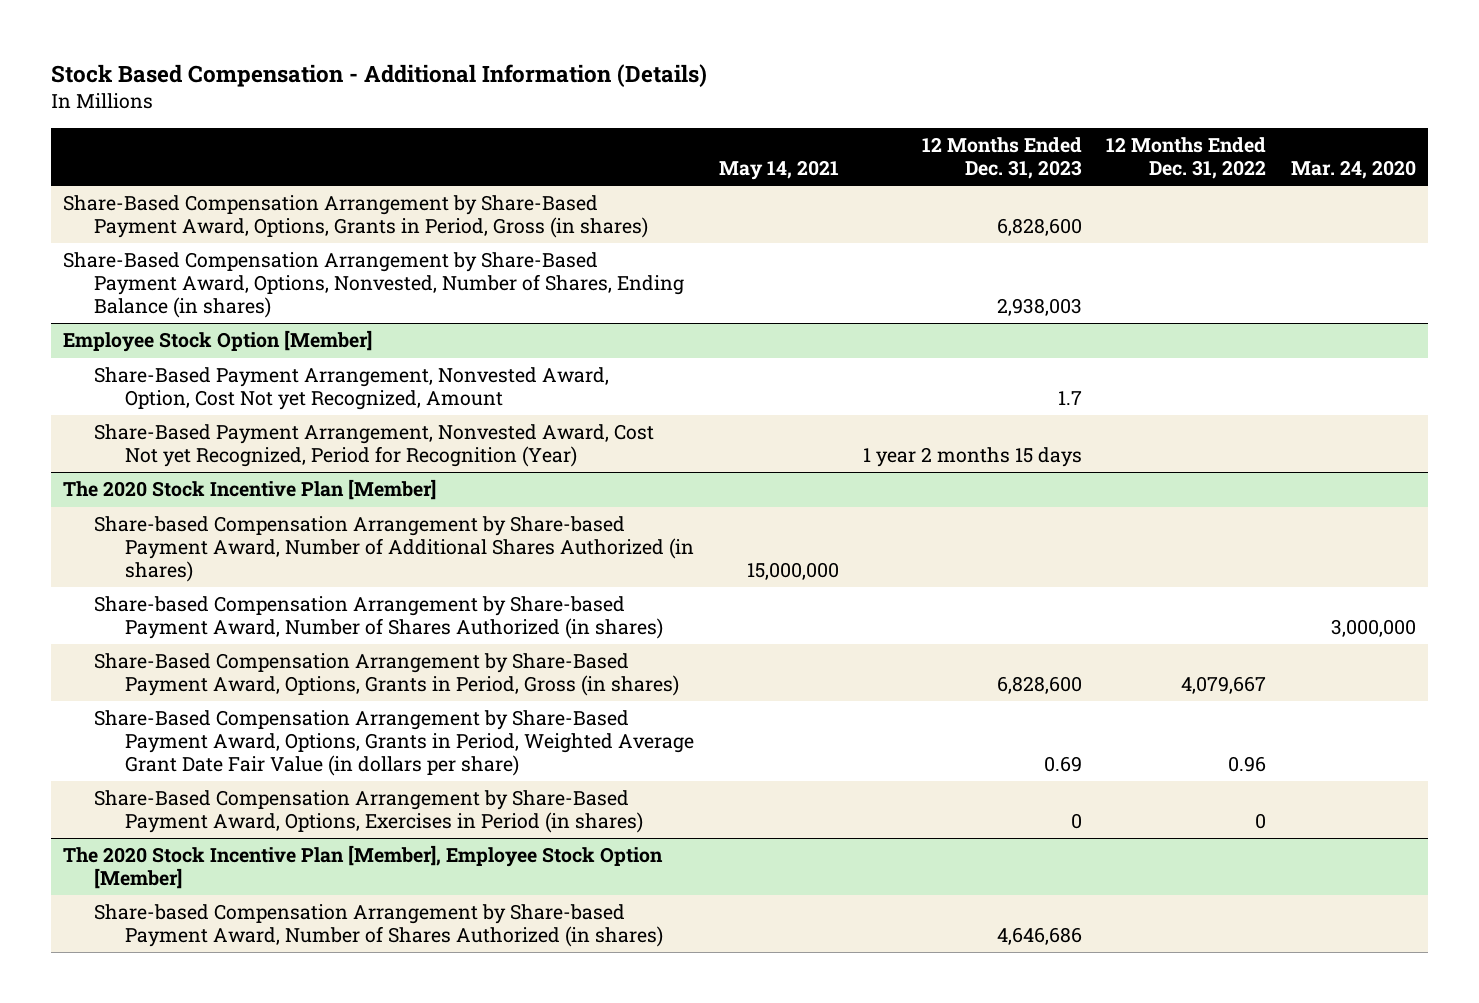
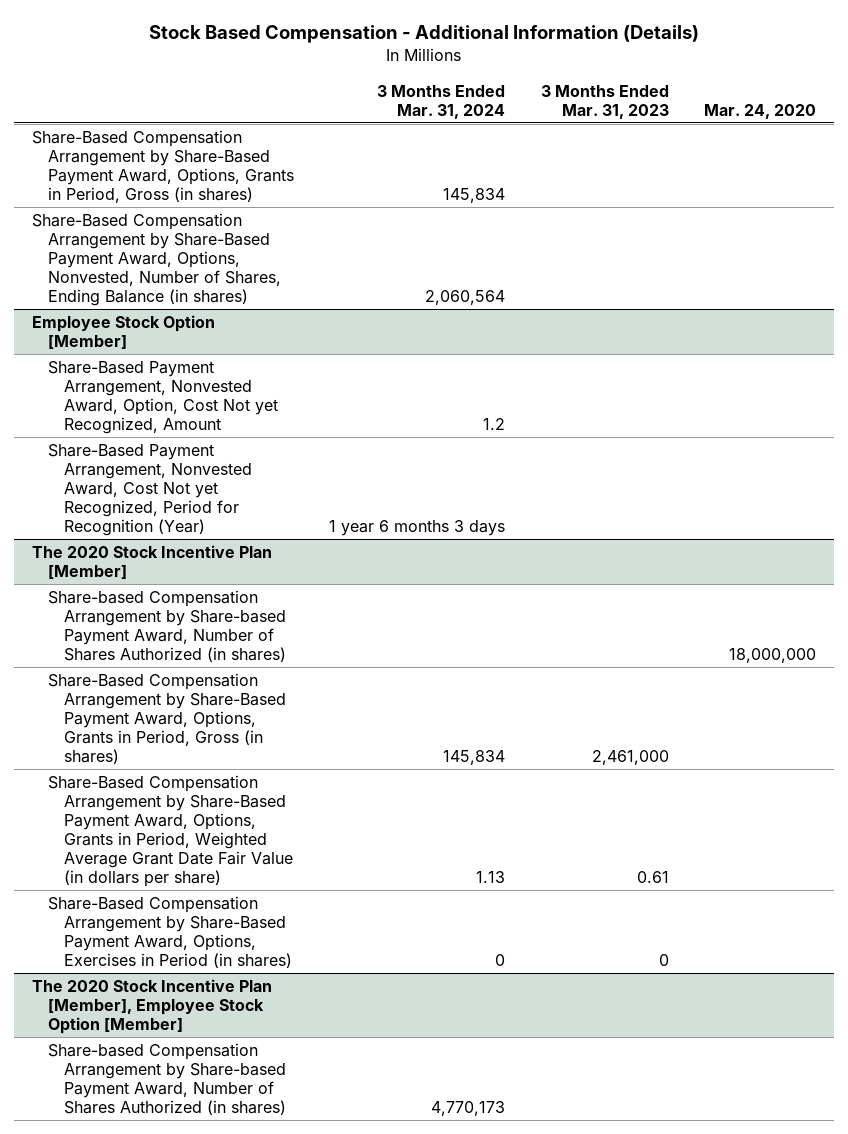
[718,160,839,181] May 14, 2021 -> none
[922,137,1083,180] 12 Months Ended Dec. 31, 2023 -> none
[1106,137,1267,180] 12 Months Ended Dec. 31, 2022 -> none
none -> [377,84,506,119] 3 Months Ended Mar. 31, 2024
none -> [540,84,669,119] 3 Months Ended Mar. 31, 2023
[94,516,695,582] Share-based Compensation Arrangement by Share-based Payment Award, Number of Additional Shares Authorized (in shares) -> none
[1330,619,1416,638] 3,000,000 -> [729,648,817,664] 18,000,000

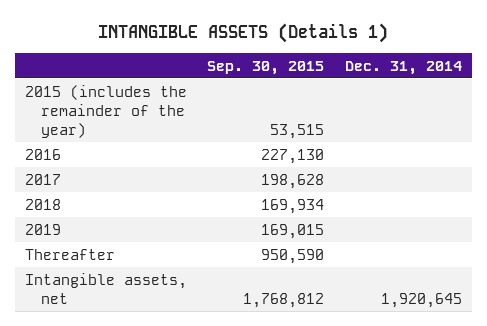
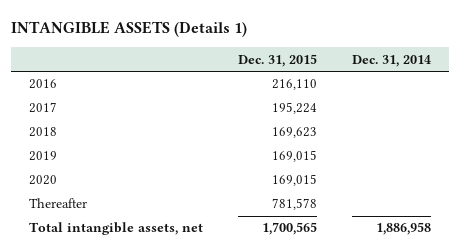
[207,60,325,75] Sep. 30, 2015 -> none
none -> [238,53,318,67] Dec. 31, 2015
[25,84,188,138] 2015 (includes the remainder of the year) -> none
none -> [28,175,57,186] 2020
[25,272,188,304] Intangible assets, net -> [28,222,203,236] Total intangible assets, net
[380,292,462,308] 1,920,645 -> [376,222,432,236] 1,886,958

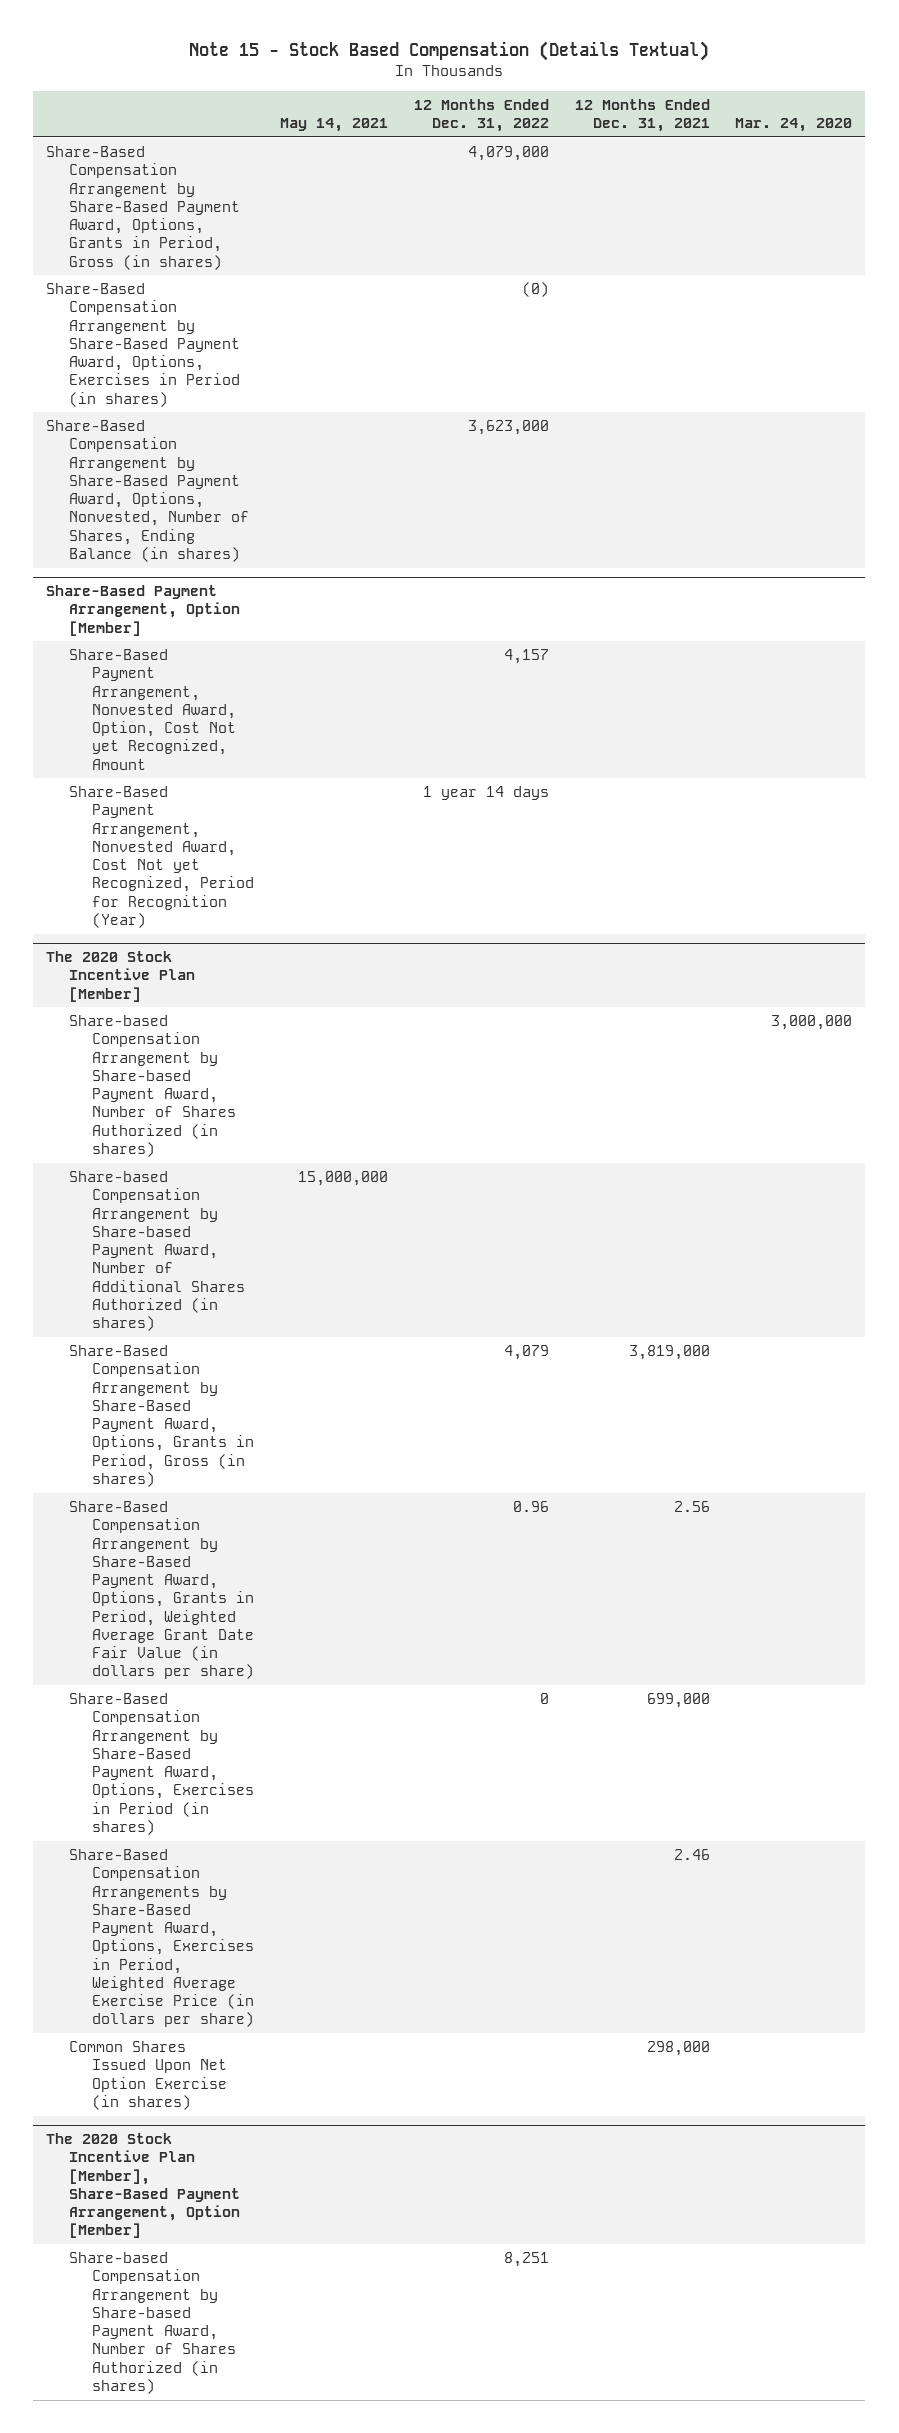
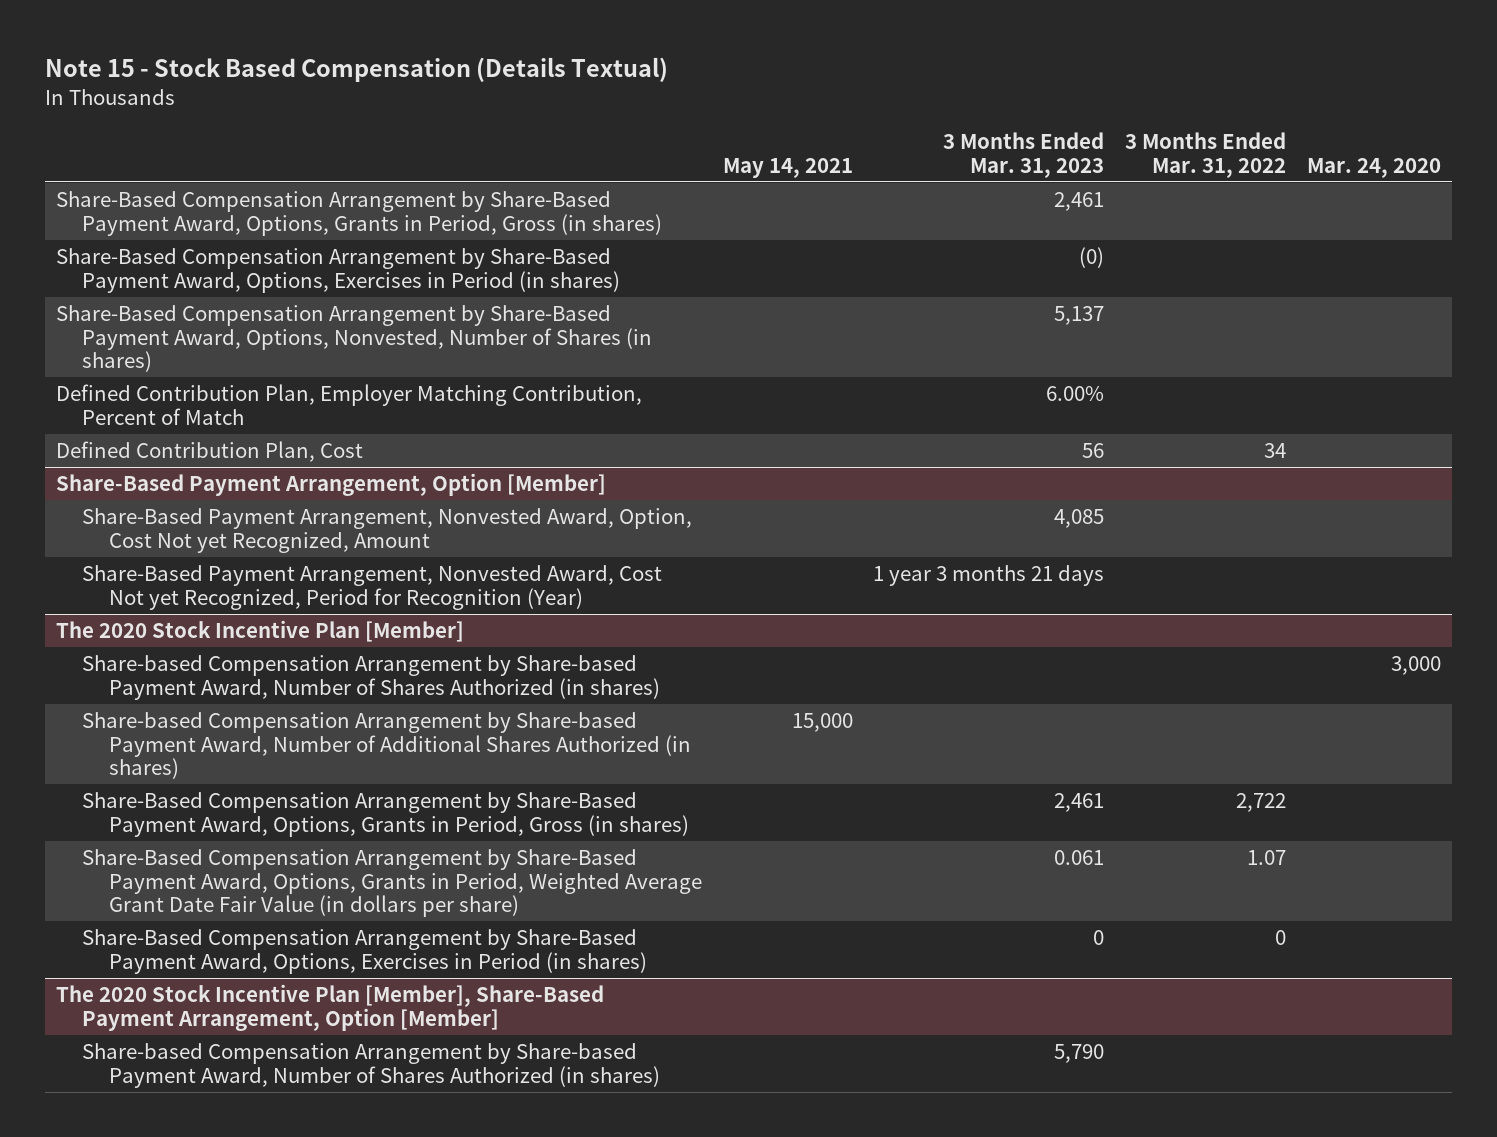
[413,98,549,132] 12 Months Ended Dec. 31, 2022 -> none
[574,98,710,132] 12 Months Ended Dec. 31, 2021 -> none
none -> [943,132,1105,178] 3 Months Ended Mar. 31, 2023
none -> [1125,132,1287,178] 3 Months Ended Mar. 31, 2022
[46,420,250,562] Share-Based Compensation Arrangement by Share-Based Payment Award, Options, Nonvested, Number of Shares, Ending Balance (in shares) -> [55,304,653,373] Share-Based Compensation Arrangement by Share-Based Payment Award, Options, Nonvested, Number of Shares (in shares)
none -> [55,383,642,425] Defined Contribution Plan, Employer Matching Contribution, Percent of Match
none -> [55,440,363,462] Defined Contribution Plan, Cost
[771,1015,853,1031] 3,000,000 -> [1391,655,1442,675] 3,000
[298,1171,389,1187] 15,000,000 -> [791,712,853,732] 15,000
[69,1849,255,2028] Share-Based Compensation Arrangements by Share-Based Payment Award, Options, Exercises in Period, Weighted Average Exercise Price (in dollars per share) -> none
[69,2041,228,2110] Common Shares Issued Upon Net Option Exercise (in shares) -> none

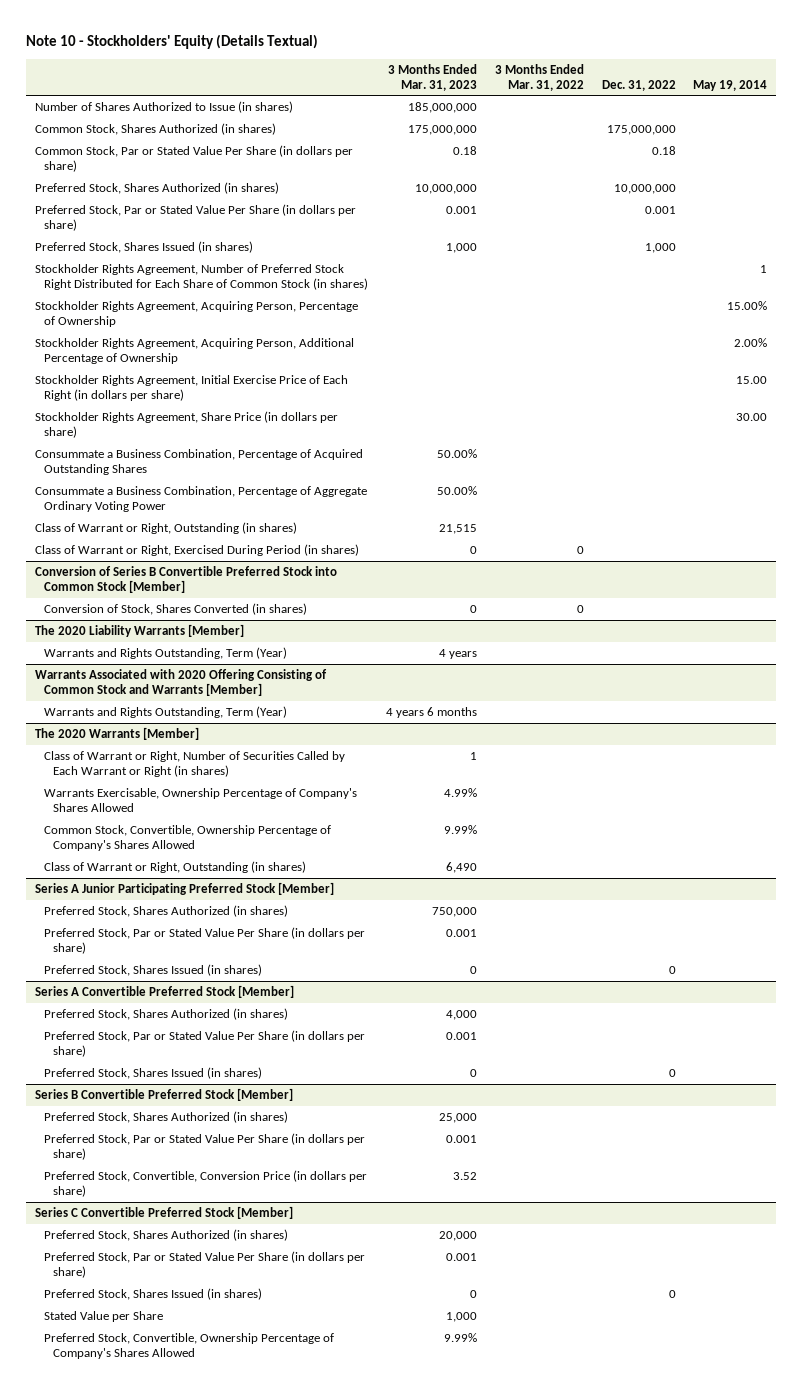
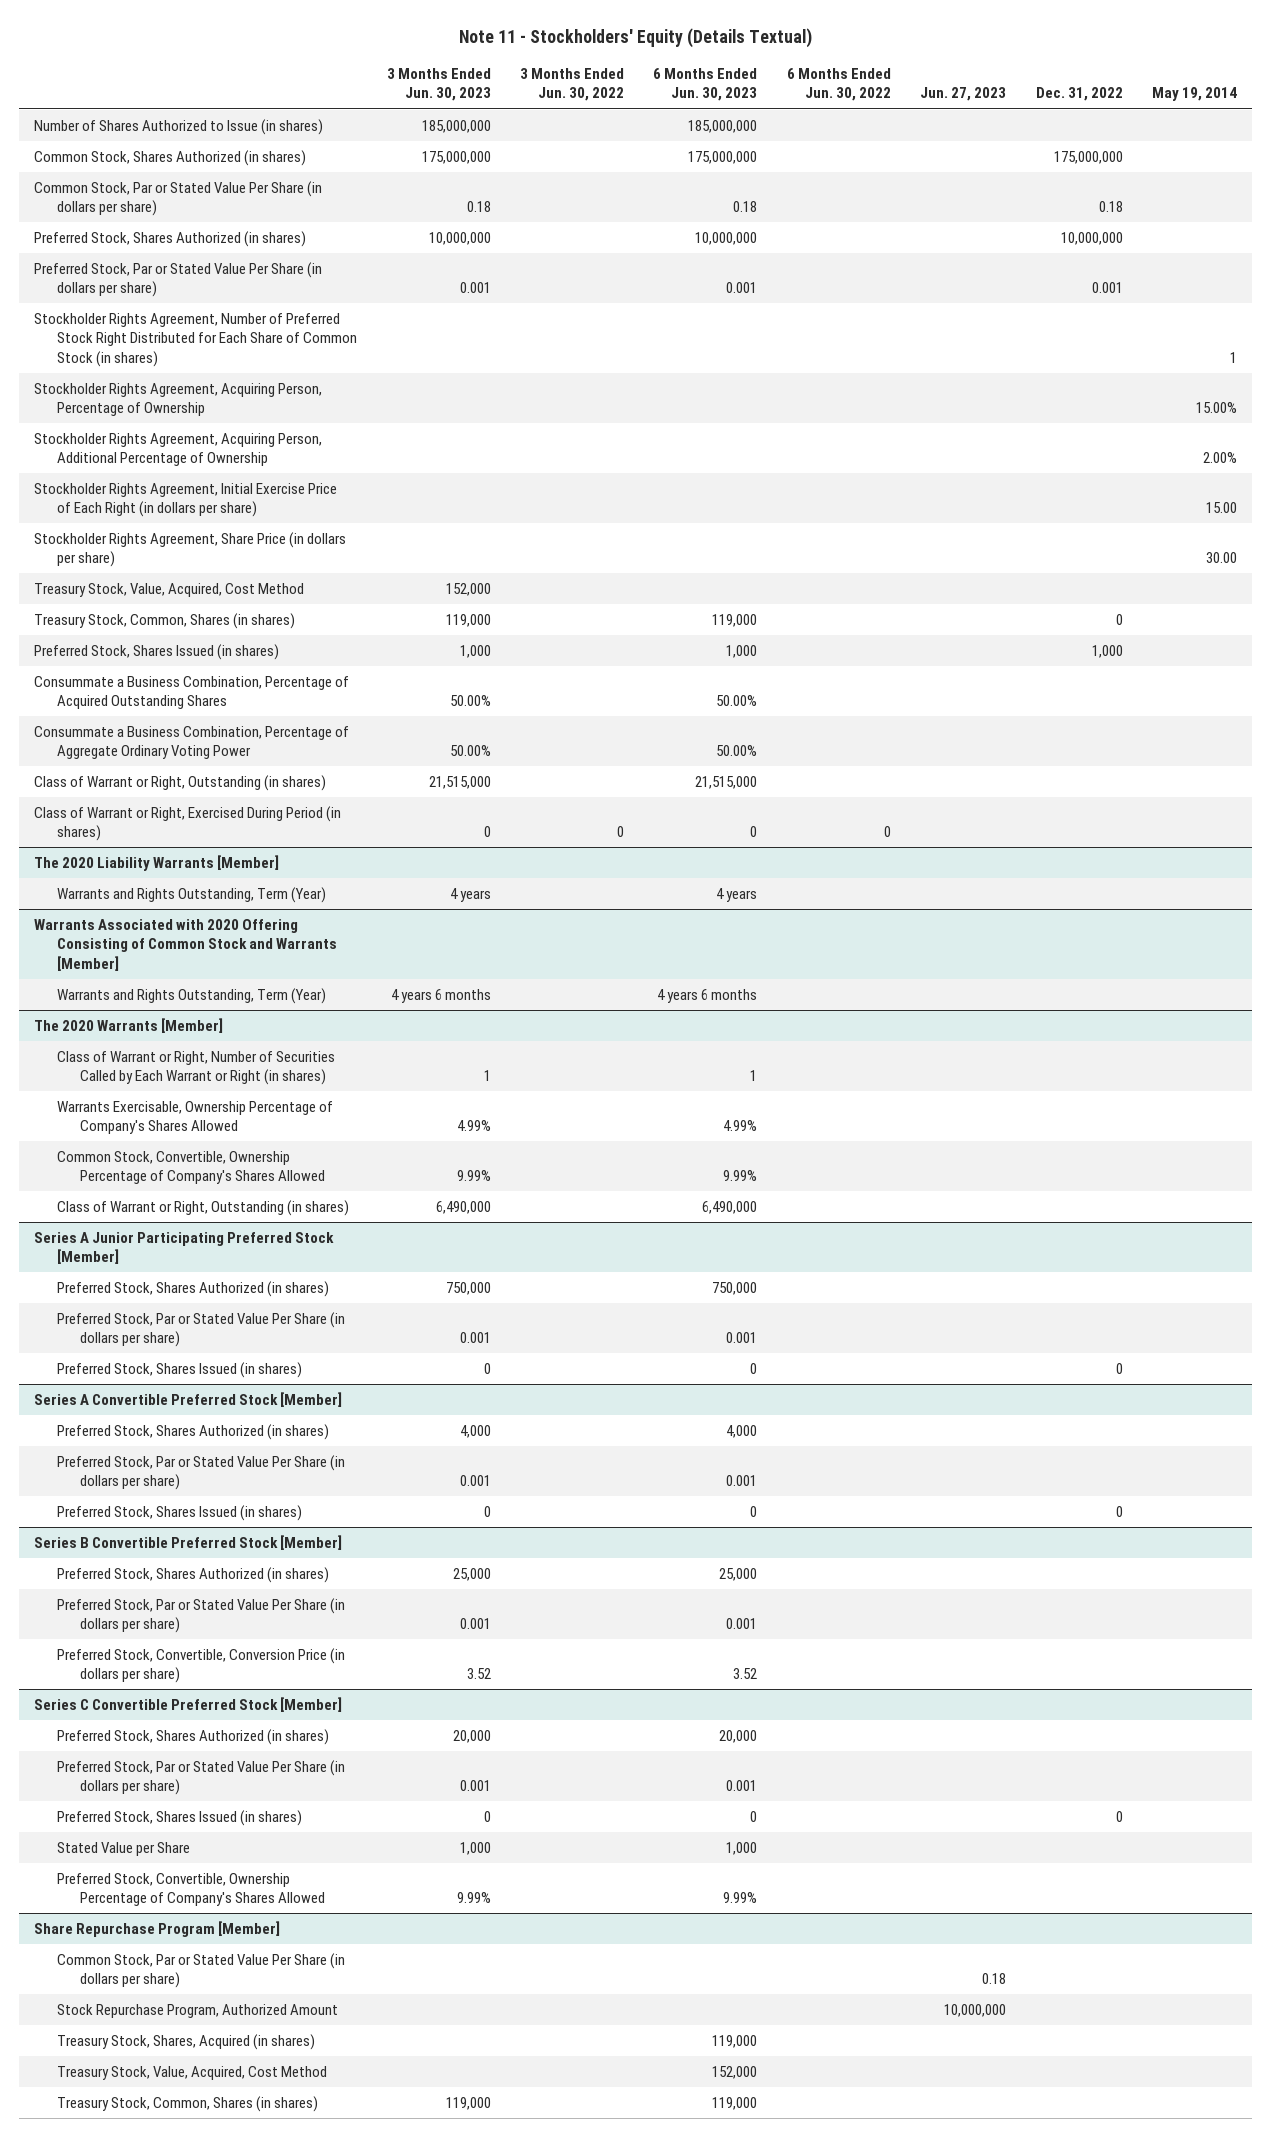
[25,33,318,49] Note 10 - Stockholders' Equity (Details Textual) -> [458,27,812,48] Note 11 - Stockholders' Equity (Details Textual)
[387,63,477,91] 3 Months Ended Mar. 31, 2023 -> none
[494,63,584,91] 3 Months Ended Mar. 31, 2022 -> none
none -> [386,67,491,102] 3 Months Ended Jun. 30, 2023
none -> [520,67,625,102] 3 Months Ended Jun. 30, 2022
none -> [653,67,758,102] 6 Months Ended Jun. 30, 2023
none -> [786,67,891,102] 6 Months Ended Jun. 30, 2022
none -> [920,87,1007,102] Jun. 27, 2023
none -> [34,582,305,597] Treasury Stock, Value, Acquired, Cost Method
none -> [34,612,296,629] Treasury Stock, Common, Shares (in shares)
[34,240,253,253] Preferred Stock, Shares Issued (in shares) -> [34,643,280,660] Preferred Stock, Shares Issued (in shares)
[34,565,337,594] Conversion of Series B Convertible Preferred Stock into Common Stock [Member] -> none
[44,602,308,615] Conversion of Stock, Shares Converted (in shares) -> none
none -> [34,1920,281,1937] Share Repurchase Program [Member]
none -> [57,1952,346,1989] Common Stock, Par or Stated Value Per Share (in dollars per share)
none -> [57,2003,339,2018] Stock Repurchase Program, Authorized Amount
none -> [57,2033,316,2050] Treasury Stock, Shares, Acquired (in shares)
none -> [57,2065,328,2080] Treasury Stock, Value, Acquired, Cost Method
none -> [57,2095,319,2112] Treasury Stock, Common, Shares (in shares)

